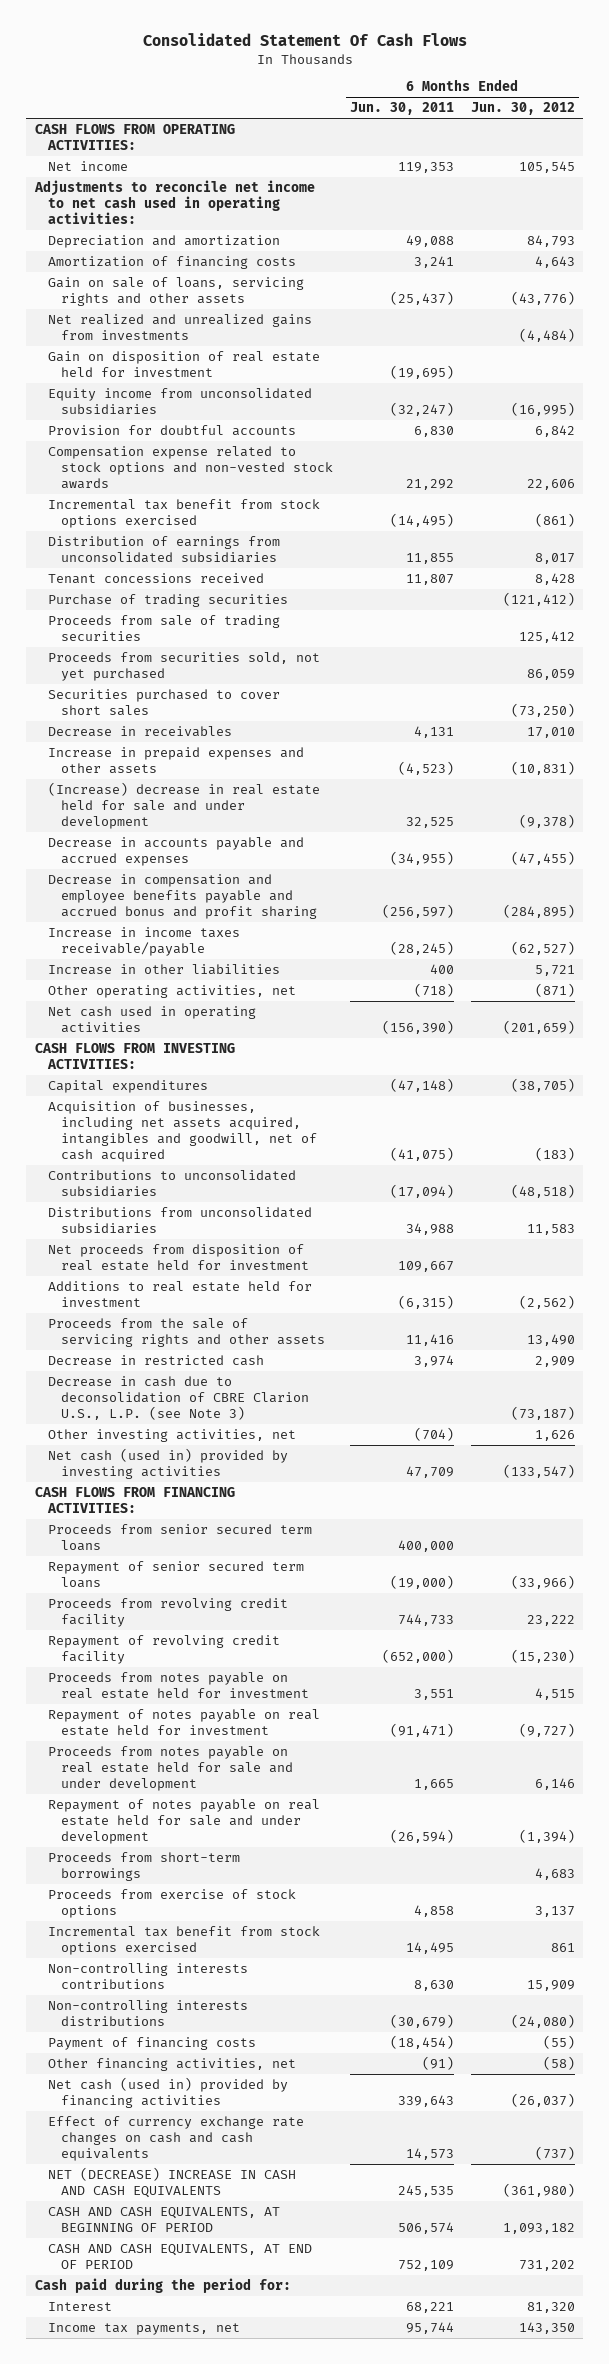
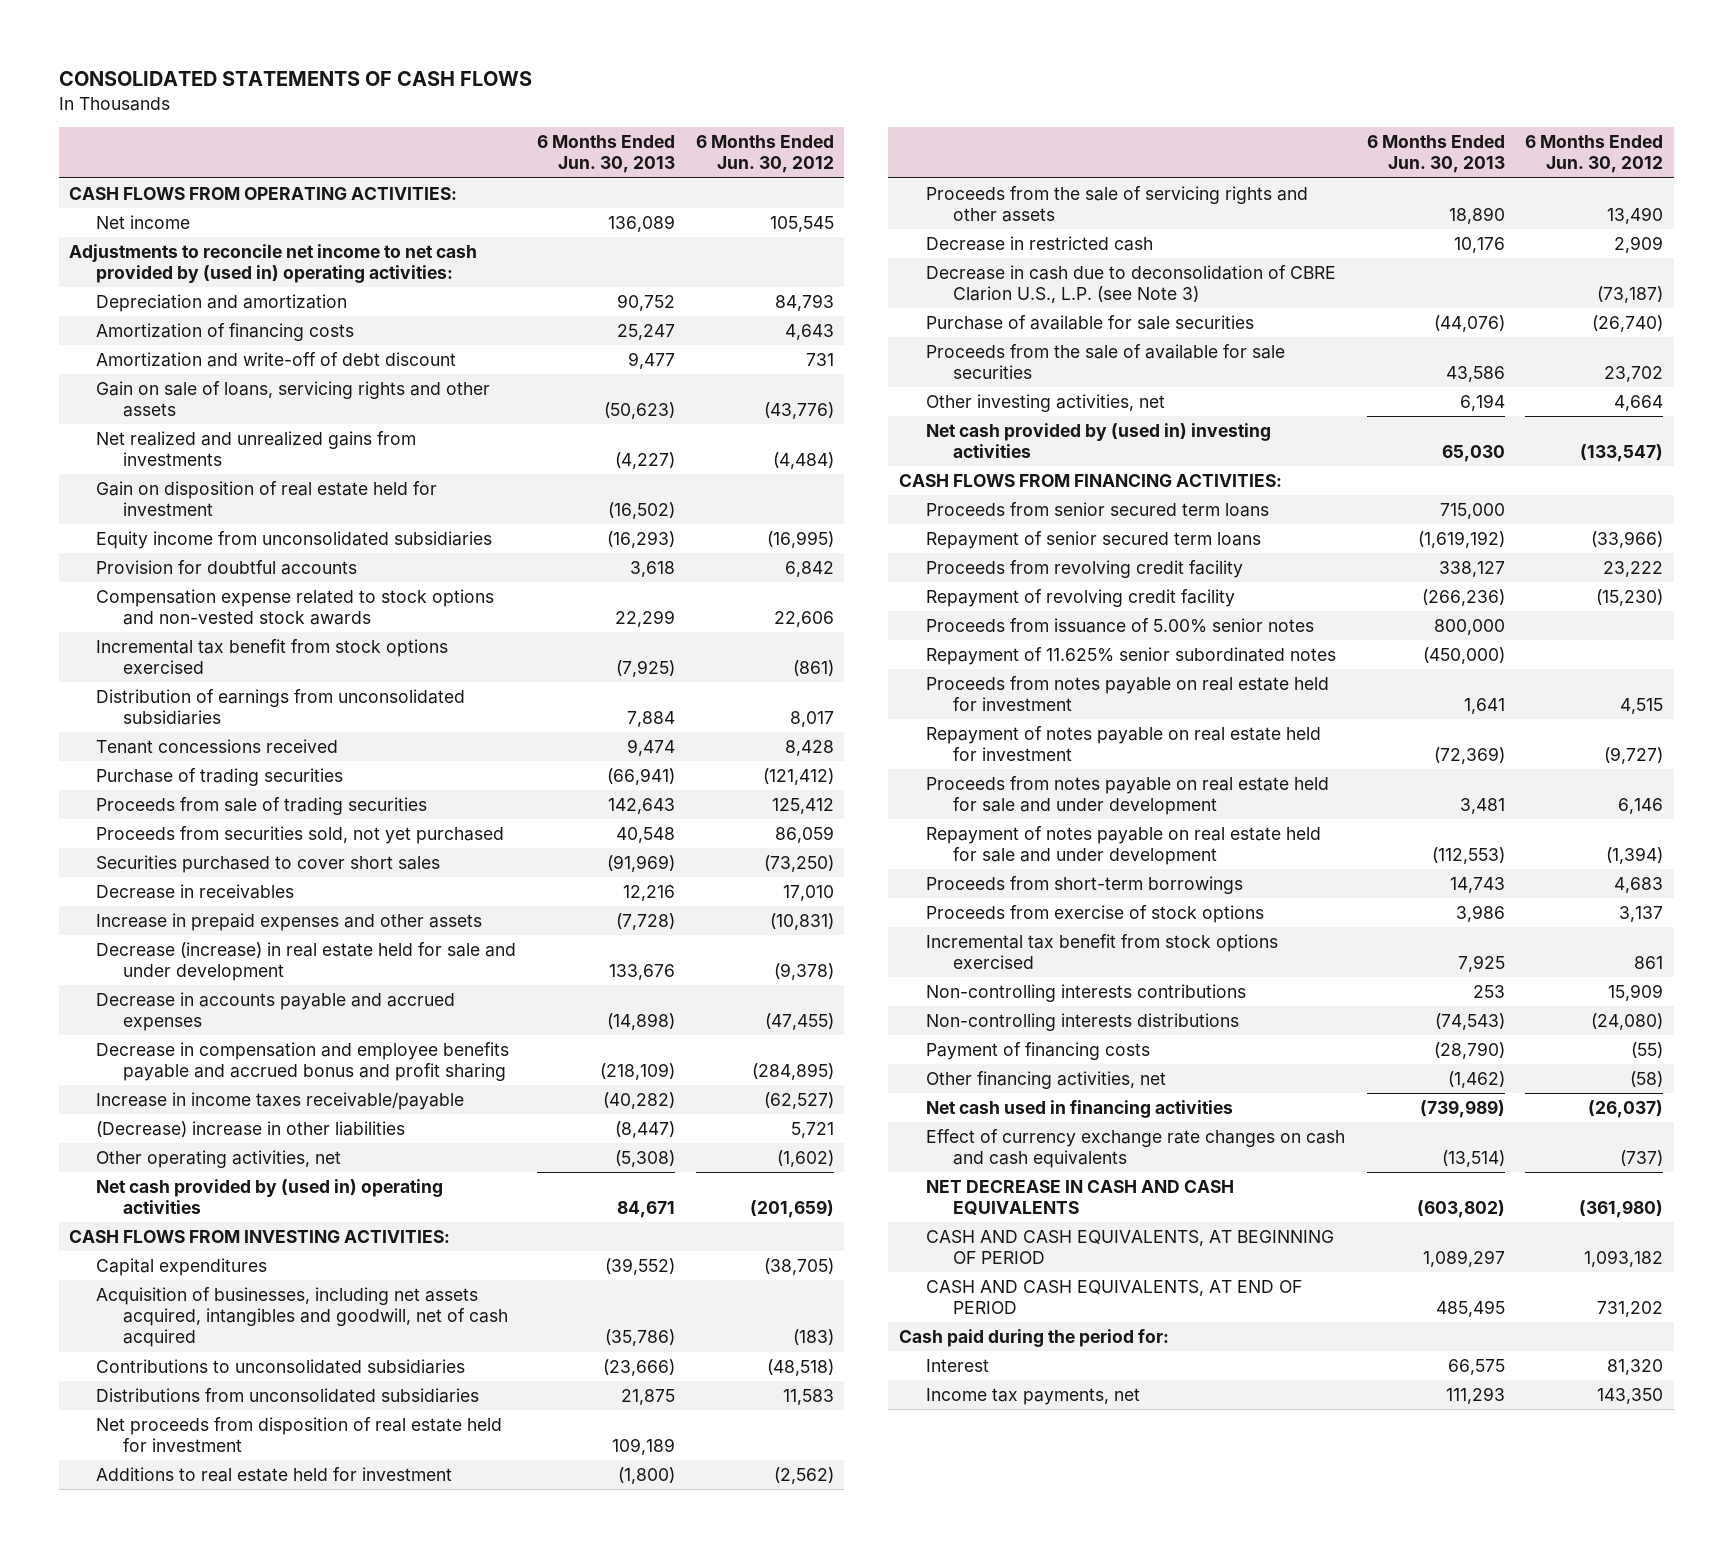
[142,33,467,47] Consolidated Statement Of Cash Flows -> [58,70,532,86] CONSOLIDATED STATEMENTS OF CASH FLOWS
[350,102,455,116] Jun. 30, 2011 -> none
none -> [537,135,676,174] 6 Months Ended Jun. 30, 2013
[33,179,315,225] Adjustments to reconcile net income to net cash used in operating activities: -> [69,244,478,284] Adjustments to reconcile net income to net cash provided by (used in) operating activities:
none -> [96,352,457,368] Amortization and write-off of debt discount
[48,781,321,830] (Increase) decrease in real estate held for sale and under development -> [96,942,517,982] Decrease (increase) in real estate held for sale and under development
[48,963,281,975] Increase in other liabilities -> [96,1121,406,1138] (Decrease) increase in other liabilities
[534,982,575,997] (871) -> [776,1150,834,1168] (1,602)
[48,1005,257,1034] Net cash used in operating activities -> [96,1179,444,1215] Net cash provided by (used in) operating activities
none -> [925,315,1254,331] Purchase of available for sale securities
none -> [925,344,1285,380] Proceeds from the sale of available for sale securities
[534,1429,575,1441] 1,626 -> [1614,395,1664,412] 4,664
[48,1447,289,1480] Net cash (used in) provided by investing activities -> [925,423,1271,459] Net cash provided by (used in) investing activities
none -> [925,618,1314,634] Proceeds from issuance of 5.00% senior notes
none -> [925,647,1336,666] Repayment of 11.625% senior subordinated notes
[48,2076,289,2109] Net cash (used in) provided by financing activities -> [925,1100,1233,1119] Net cash used in financing activities
[48,2166,297,2199] NET (DECREASE) INCREASE IN CASH AND CASH EQUIVALENTS -> [925,1180,1234,1216] NET DECREASE IN CASH AND CASH EQUIVALENTS

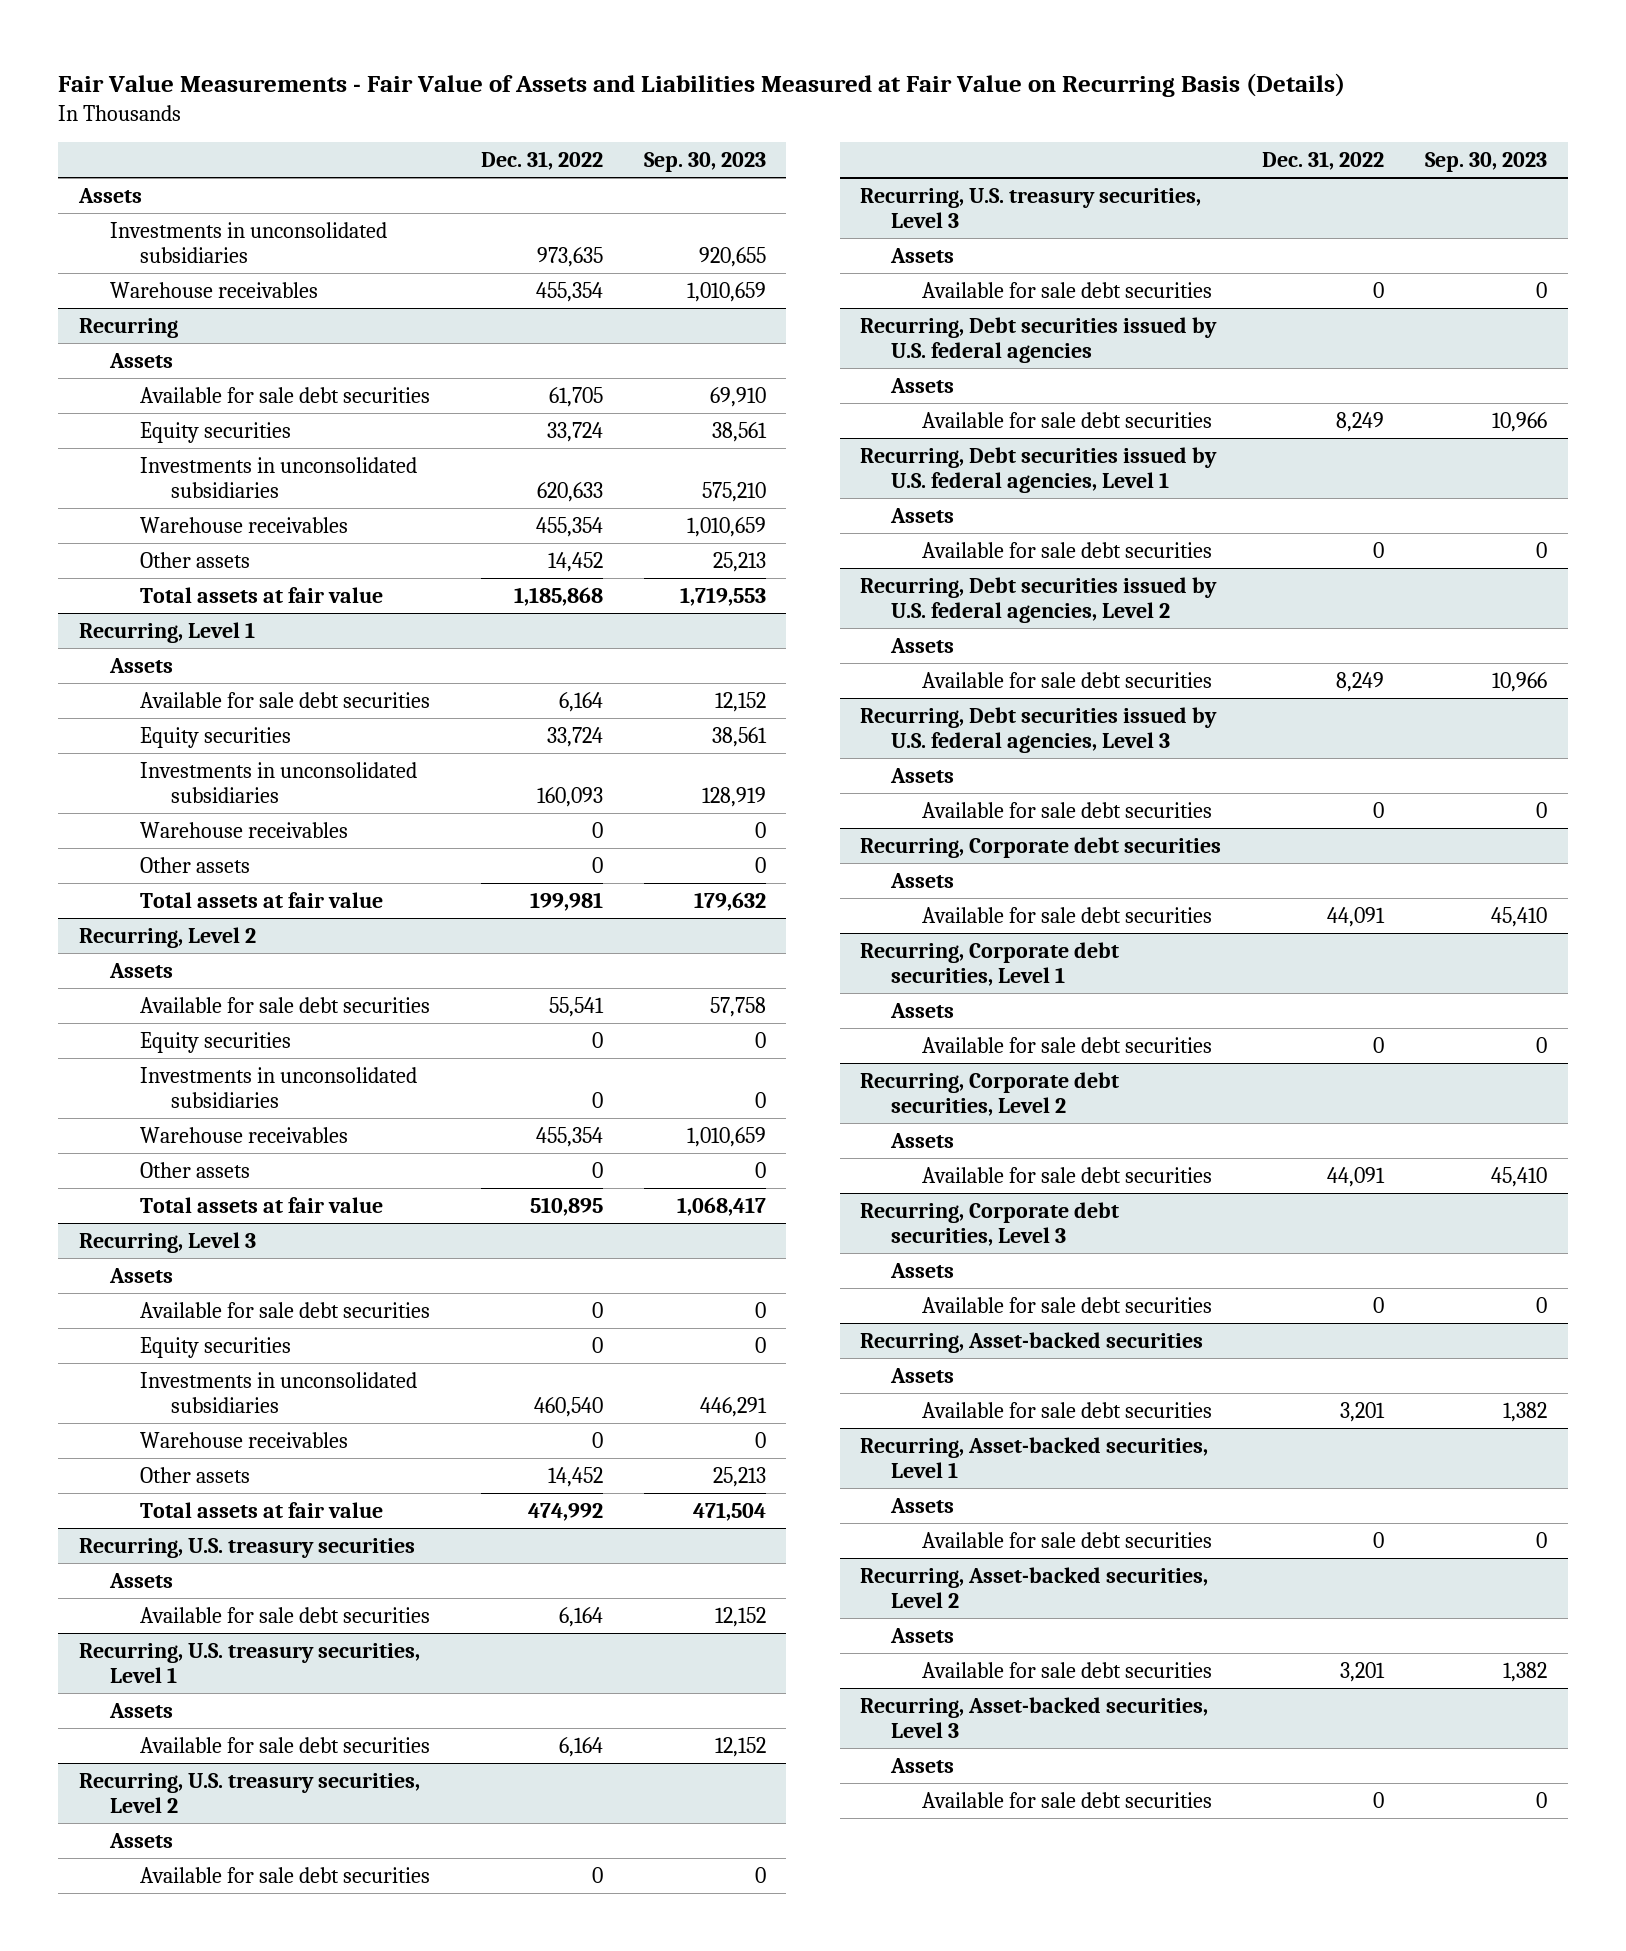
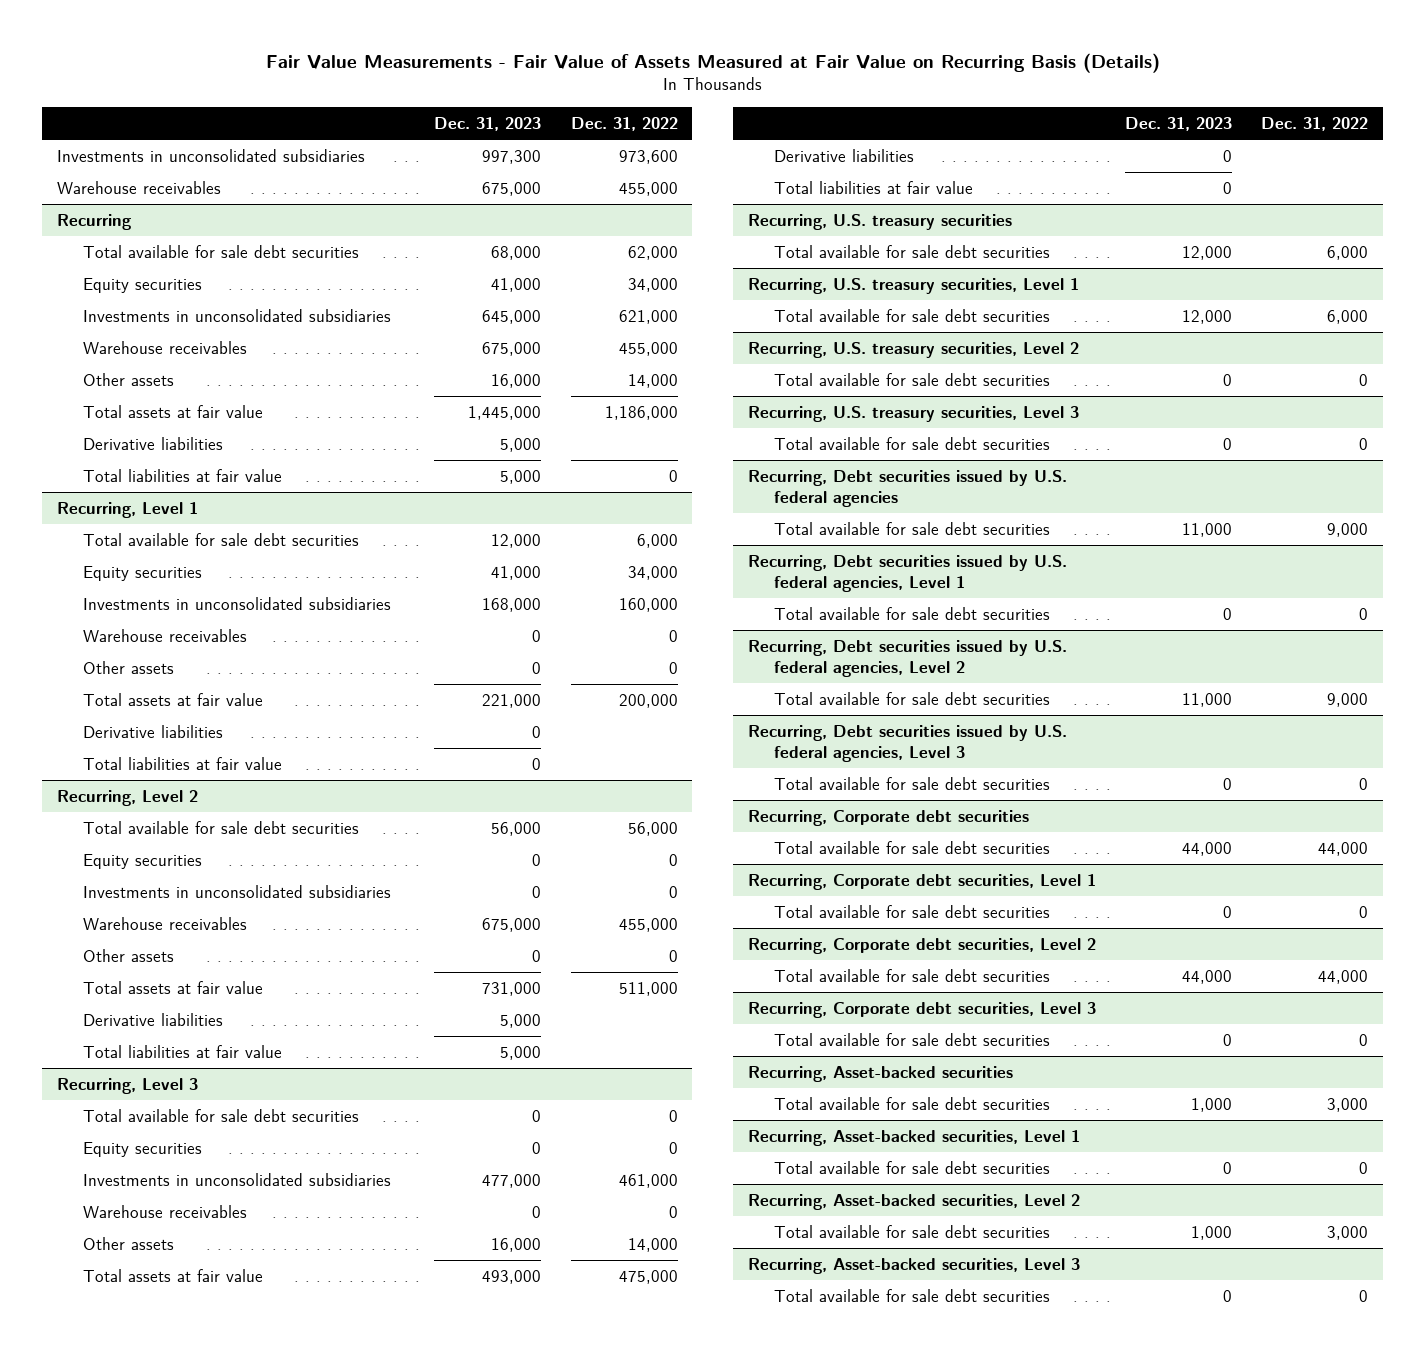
[58,72,1346,97] Fair Value Measurements - Fair Value of Assets and Liabilities Measured at Fair Value on Recurring Basis (Details) -> [265,53,1160,74] Fair Value Measurements - Fair Value of Assets Measured at Fair Value on Recurring Basis (Details)
[643,151,766,172] Sep. 30, 2023 -> none
none -> [434,116,542,131] Dec. 31, 2023
[77,187,142,203] Assets -> none
[536,246,603,267] 973,635 -> [618,149,678,164] 973,600
[535,281,603,302] 455,354 -> [618,181,678,196] 455,000
[108,352,173,368] Assets -> none
[140,386,431,403] Available for sale debt securities -> [83,244,360,258] Total available for sale debt securities
[548,386,603,407] 61,705 -> [627,245,678,260] 62,000
[546,421,603,442] 33,724 -> [627,277,678,292] 34,000
[536,481,603,502] 620,633 -> [618,309,678,324] 621,000
[535,516,603,537] 455,354 -> [618,341,678,356] 455,000
[547,551,603,572] 14,452 -> [627,373,678,388] 14,000
[513,586,603,606] 1,185,868 -> [604,405,678,420] 1,186,000
none -> [83,436,224,450] Derivative liabilities
none -> [83,468,283,482] Total liabilities at fair value
[108,657,173,673] Assets -> none
[140,691,431,708] Available for sale debt securities -> [83,532,360,546] Total available for sale debt securities
[558,691,603,712] 6,164 -> [636,533,678,548] 6,000
[546,726,603,747] 33,724 -> [627,565,678,580] 34,000
[536,786,603,807] 160,093 -> [618,597,678,612] 160,000
[529,891,603,911] 199,981 -> [618,693,678,708] 200,000
none -> [83,724,224,738] Derivative liabilities
none -> [83,756,283,770] Total liabilities at fair value
[108,962,173,978] Assets -> none
[140,996,431,1013] Available for sale debt securities -> [83,820,360,834] Total available for sale debt securities
[548,996,604,1017] 55,541 -> [627,821,678,836] 56,000
[535,1126,603,1147] 455,354 -> [618,917,678,932] 455,000
[529,1196,603,1216] 510,895 -> [618,981,678,996] 511,000
none -> [83,1012,224,1026] Derivative liabilities
none -> [83,1044,283,1058] Total liabilities at fair value
[108,1267,173,1283] Assets -> none
[140,1301,431,1318] Available for sale debt securities -> [83,1108,360,1122] Total available for sale debt securities
[533,1396,603,1417] 460,540 -> [618,1173,678,1188] 461,000
[547,1466,603,1487] 14,452 -> [627,1237,678,1252] 14,000
[527,1502,603,1521] 474,992 -> [618,1269,678,1284] 475,000
none -> [774,148,915,162] Derivative liabilities
none -> [774,180,974,194] Total liabilities at fair value
[108,1572,173,1588] Assets -> none
[140,1606,431,1623] Available for sale debt securities -> [774,244,1051,258] Total available for sale debt securities
[558,1606,603,1627] 6,164 -> [1327,245,1369,260] 6,000
[108,1702,173,1718] Assets -> none
[140,1736,431,1753] Available for sale debt securities -> [774,308,1051,322] Total available for sale debt securities
[558,1736,603,1757] 6,164 -> [1327,309,1369,324] 6,000
[108,1832,173,1848] Assets -> none
[140,1866,431,1883] Available for sale debt securities -> [774,372,1051,386] Total available for sale debt securities
[890,247,955,263] Assets -> none
[921,281,1212,298] Available for sale debt securities -> [774,436,1051,450] Total available for sale debt securities
[890,377,955,393] Assets -> none
[921,411,1212,428] Available for sale debt securities -> [774,521,1051,535] Total available for sale debt securities
[1336,411,1385,432] 8,249 -> [1327,522,1369,537] 9,000
[890,507,955,523] Assets -> none
[921,541,1212,558] Available for sale debt securities -> [774,606,1051,620] Total available for sale debt securities
[890,637,955,653] Assets -> none
[921,671,1212,688] Available for sale debt securities -> [774,691,1051,705] Total available for sale debt securities
[1336,671,1385,692] 8,249 -> [1327,692,1369,707] 9,000
[890,767,955,783] Assets -> none
[921,801,1212,818] Available for sale debt securities -> [774,776,1051,790] Total available for sale debt securities
[890,872,955,888] Assets -> none
[921,906,1212,923] Available for sale debt securities -> [774,840,1051,854] Total available for sale debt securities
[1327,906,1386,927] 44,091 -> [1318,841,1369,856] 44,000
[890,1002,955,1018] Assets -> none
[921,1036,1212,1053] Available for sale debt securities -> [774,904,1051,918] Total available for sale debt securities
[890,1132,955,1148] Assets -> none
[921,1166,1212,1183] Available for sale debt securities -> [774,968,1051,982] Total available for sale debt securities
[1327,1166,1386,1187] 44,091 -> [1318,969,1369,984] 44,000
[890,1262,955,1278] Assets -> none
[921,1296,1212,1313] Available for sale debt securities -> [774,1032,1051,1046] Total available for sale debt securities
[890,1367,955,1383] Assets -> none
[921,1401,1212,1418] Available for sale debt securities -> [774,1096,1051,1110] Total available for sale debt securities
[1340,1401,1386,1422] 3,201 -> [1327,1097,1369,1112] 3,000
[890,1497,955,1513] Assets -> none
[921,1531,1212,1548] Available for sale debt securities -> [774,1160,1051,1174] Total available for sale debt securities
[890,1627,955,1643] Assets -> none
[921,1661,1212,1678] Available for sale debt securities -> [774,1224,1051,1238] Total available for sale debt securities
[1340,1661,1386,1682] 3,201 -> [1327,1225,1369,1240] 3,000
[890,1757,955,1773] Assets -> none
[921,1791,1212,1808] Available for sale debt securities -> [774,1288,1051,1302] Total available for sale debt securities

